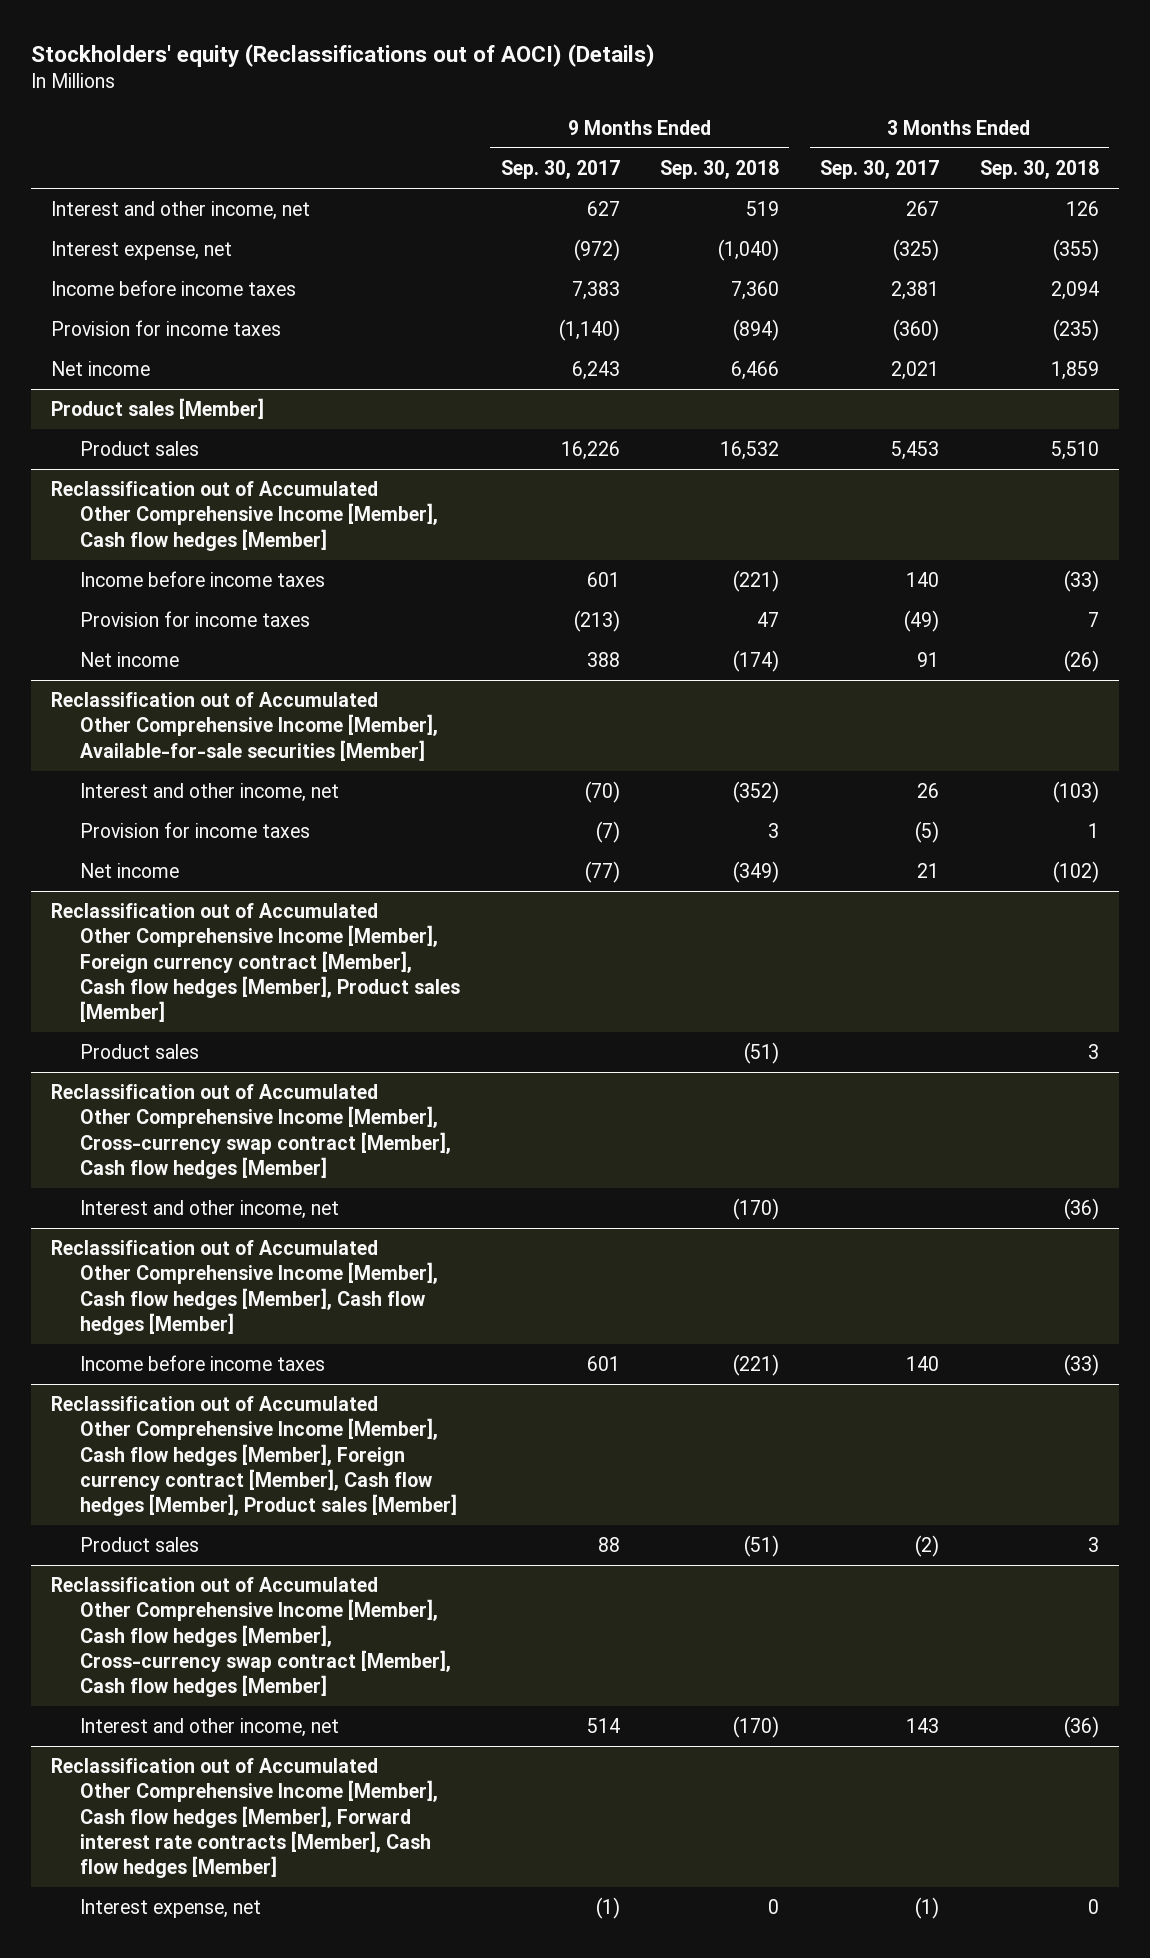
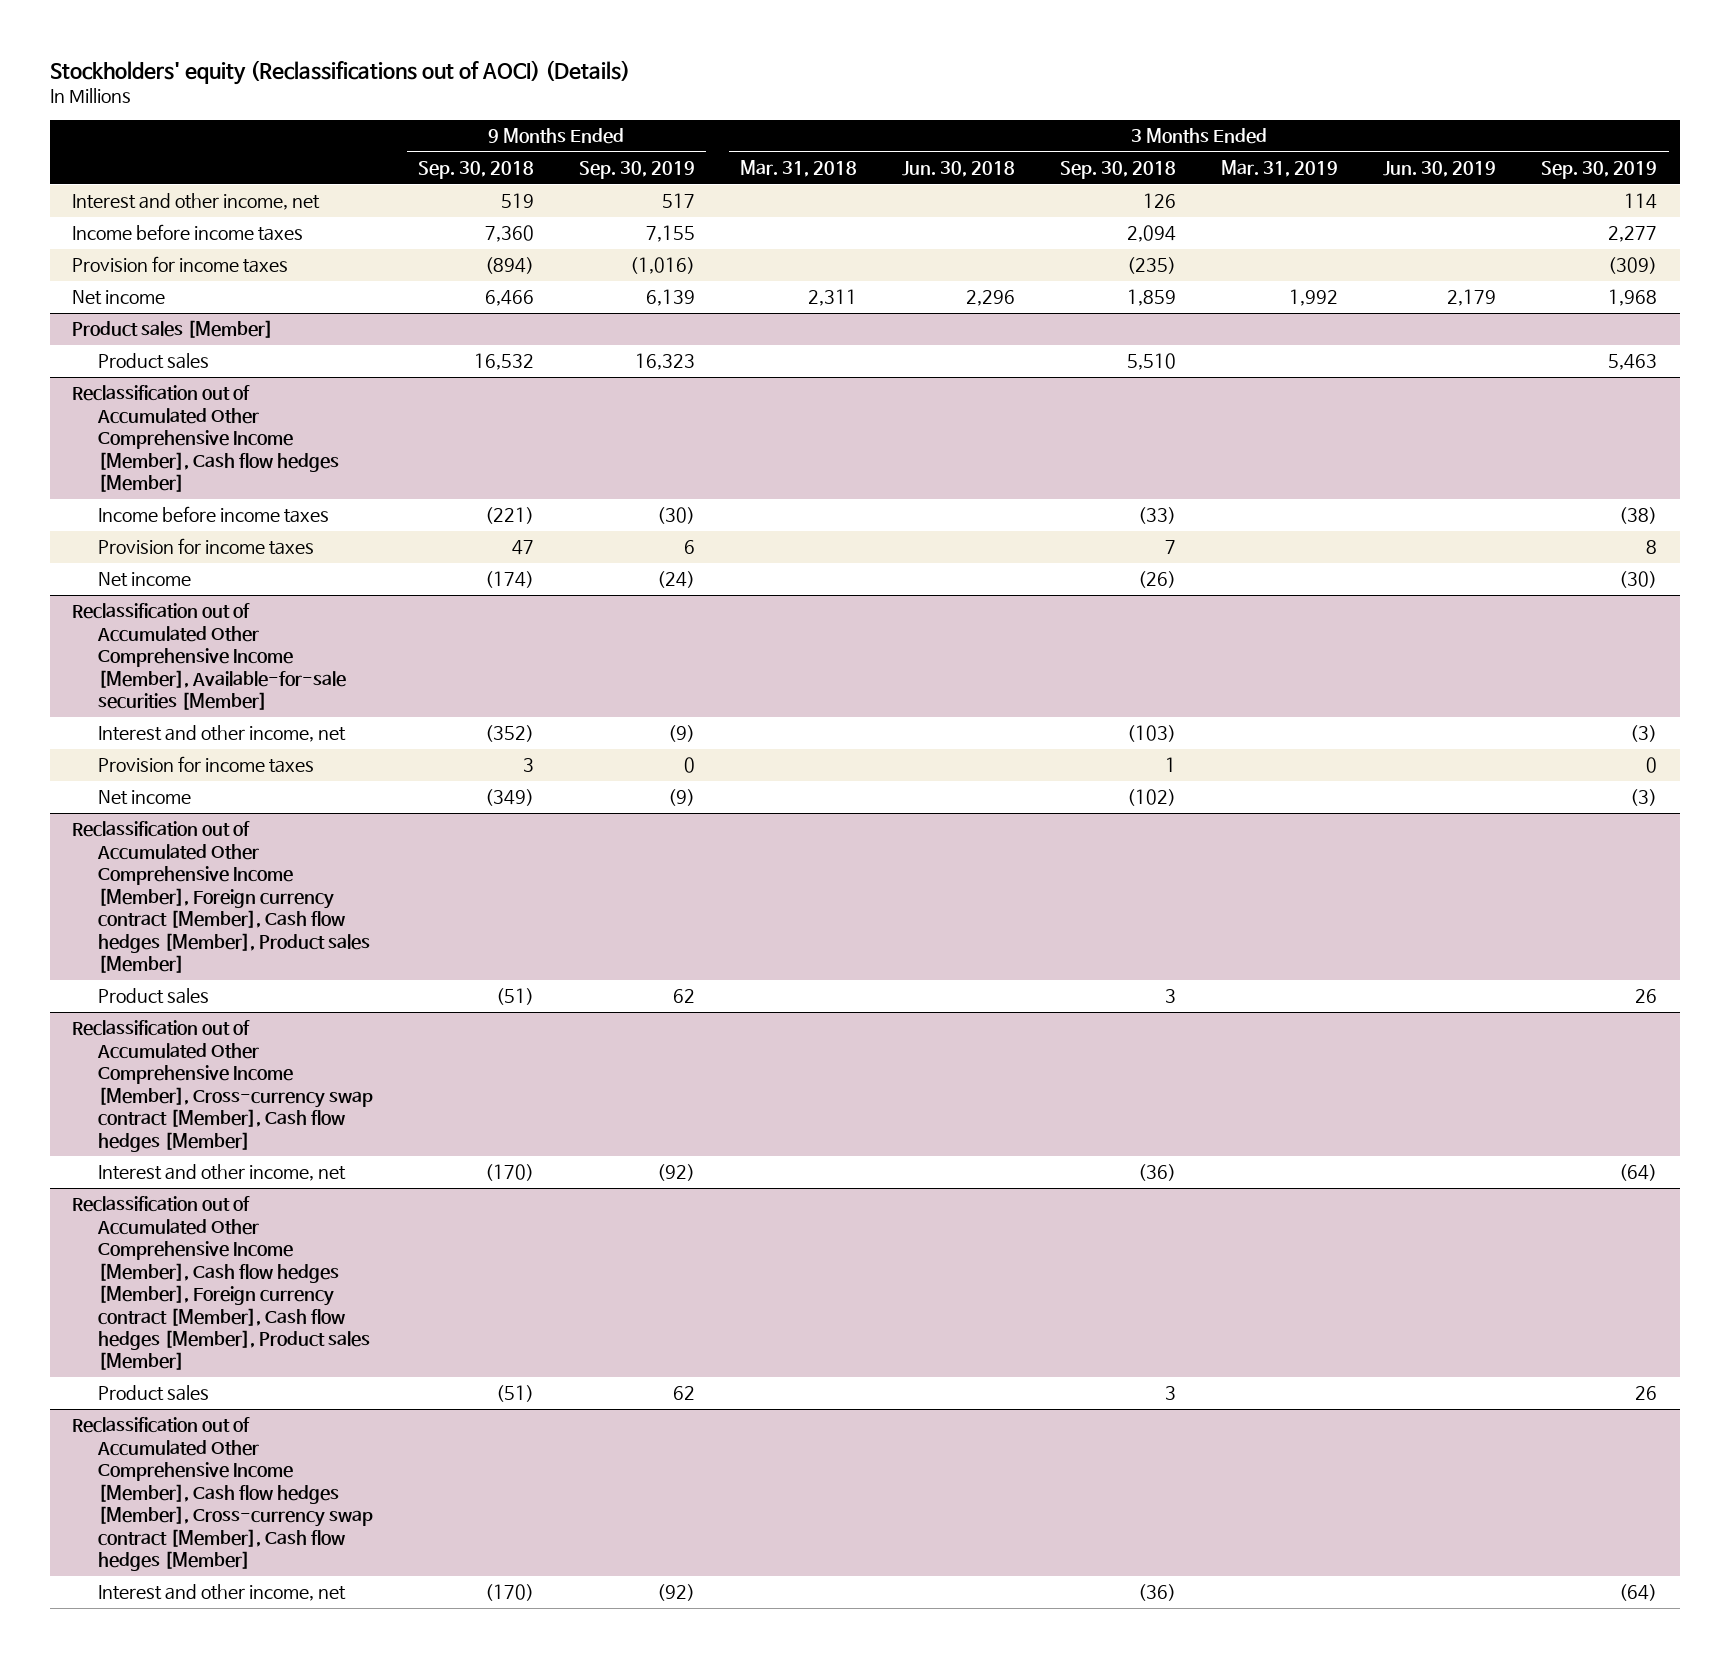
[500,160,620,180] Sep. 30, 2017 -> none
[819,160,939,180] Sep. 30, 2017 -> none
none -> [578,161,695,180] Sep. 30, 2019
none -> [739,160,857,178] Mar. 31, 2018
none -> [902,161,1016,178] Jun. 30, 2018
none -> [1221,160,1339,178] Mar. 31, 2019
none -> [1383,161,1497,178] Jun. 30, 2019
none -> [1541,161,1658,180] Sep. 30, 2019
[51,241,233,261] Interest expense, net -> none
[51,1240,438,1335] Reclassification out of Accumulated Other Comprehensive Income [Member], Cash flow hedges [Member], Cash flow hedges [Member] -> none
[79,1355,325,1372] Income before income taxes -> none
[51,1758,438,1878] Reclassification out of Accumulated Other Comprehensive Income [Member], Cash flow hedges [Member], Forward interest rate contracts [Member], Cash flow hedges [Member] -> none
[79,1899,261,1919] Interest expense, net -> none

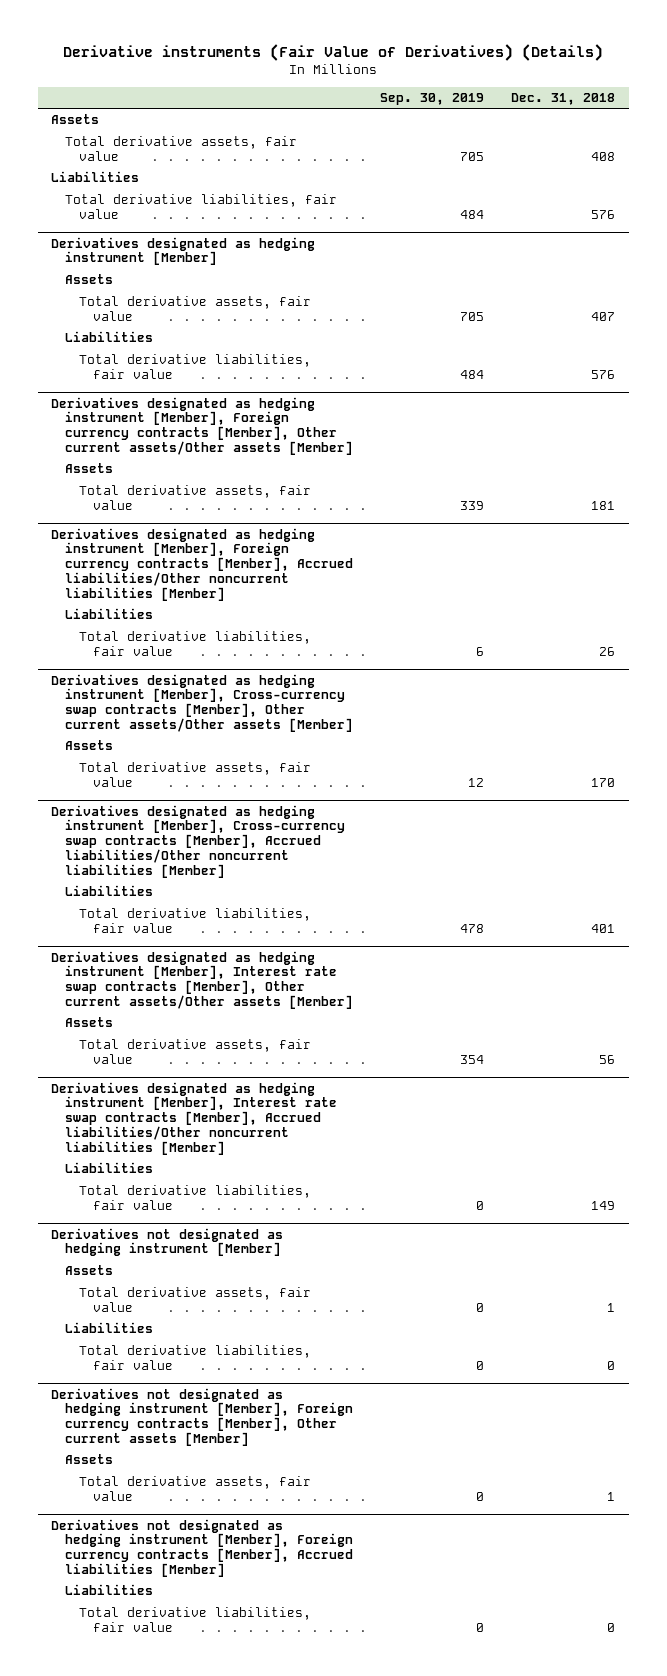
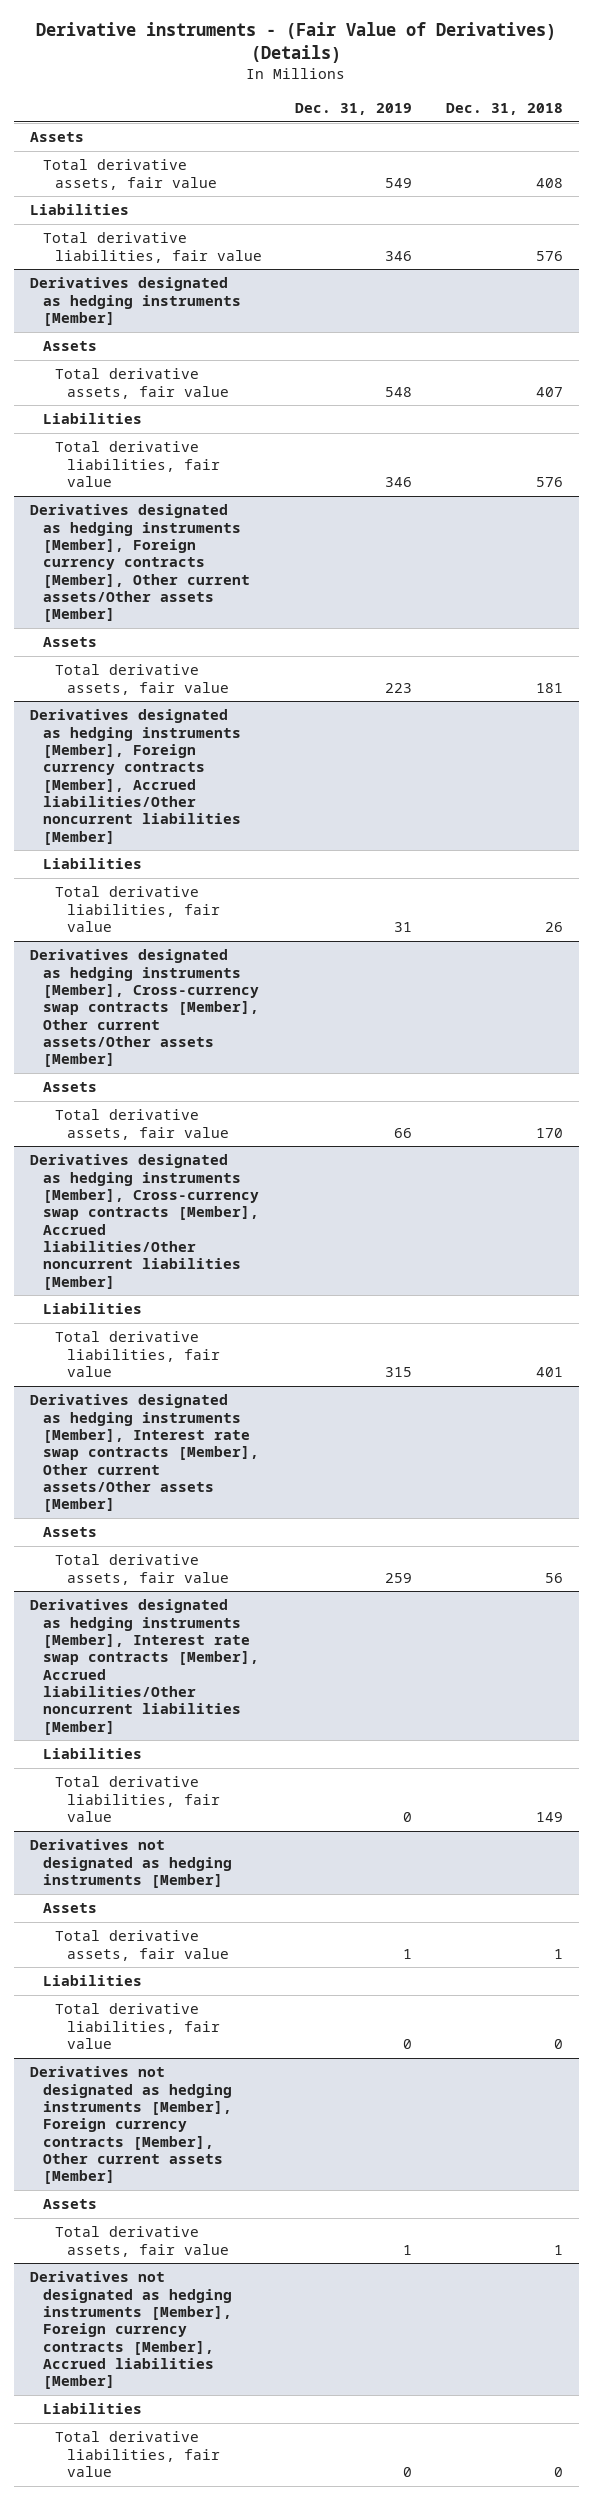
[63,44,604,62] Derivative instruments (Fair Value of Derivatives) (Details) -> [36,22,557,64] Derivative instruments - (Fair Value of Derivatives) (Details)
[380,92,485,105] Sep. 30, 2019 -> none
none -> [295,102,413,115] Dec. 31, 2019
[51,236,316,266] Derivatives designated as hedging instrument [Member] -> [30,277,241,326] Derivatives designated as hedging instruments [Member]
[51,396,354,455] Derivatives designated as hedging instrument [Member], Foreign currency contracts [Member], Other current assets/Other assets [Member] -> [30,504,250,623] Derivatives designated as hedging instruments [Member], Foreign currency contracts [Member], Other current assets/Other assets [Member]
[51,527,354,601] Derivatives designated as hedging instrument [Member], Foreign currency contracts [Member], Accrued liabilities/Other noncurrent liabilities [Member] -> [30,709,241,845] Derivatives designated as hedging instruments [Member], Foreign currency contracts [Member], Accrued liabilities/Other noncurrent liabilities [Member]
[51,673,354,732] Derivatives designated as hedging instrument [Member], Cross-currency swap contracts [Member], Other current assets/Other assets [Member] -> [30,949,259,1068] Derivatives designated as hedging instruments [Member], Cross-currency swap contracts [Member], Other current assets/Other assets [Member]
[51,804,346,878] Derivatives designated as hedging instrument [Member], Cross-currency swap contracts [Member], Accrued liabilities/Other noncurrent liabilities [Member] -> [30,1154,259,1290] Derivatives designated as hedging instruments [Member], Cross-currency swap contracts [Member], Accrued liabilities/Other noncurrent liabilities [Member]
[51,950,354,1009] Derivatives designated as hedging instrument [Member], Interest rate swap contracts [Member], Other current assets/Other assets [Member] -> [30,1394,259,1513] Derivatives designated as hedging instruments [Member], Interest rate swap contracts [Member], Other current assets/Other assets [Member]
[51,1081,338,1155] Derivatives designated as hedging instrument [Member], Interest rate swap contracts [Member], Accrued liabilities/Other noncurrent liabilities [Member] -> [30,1599,259,1735] Derivatives designated as hedging instruments [Member], Interest rate swap contracts [Member], Accrued liabilities/Other noncurrent liabilities [Member]
[51,1227,284,1257] Derivatives not designated as hedging instrument [Member] -> [30,1839,232,1888] Derivatives not designated as hedging instruments [Member]
[51,1387,354,1446] Derivatives not designated as hedging instrument [Member], Foreign currency contracts [Member], Other current assets [Member] -> [30,2066,232,2185] Derivatives not designated as hedging instruments [Member], Foreign currency contracts [Member], Other current assets [Member]
[51,1518,354,1577] Derivatives not designated as hedging instrument [Member], Foreign currency contracts [Member], Accrued liabilities [Member] -> [30,2271,232,2390] Derivatives not designated as hedging instruments [Member], Foreign currency contracts [Member], Accrued liabilities [Member]

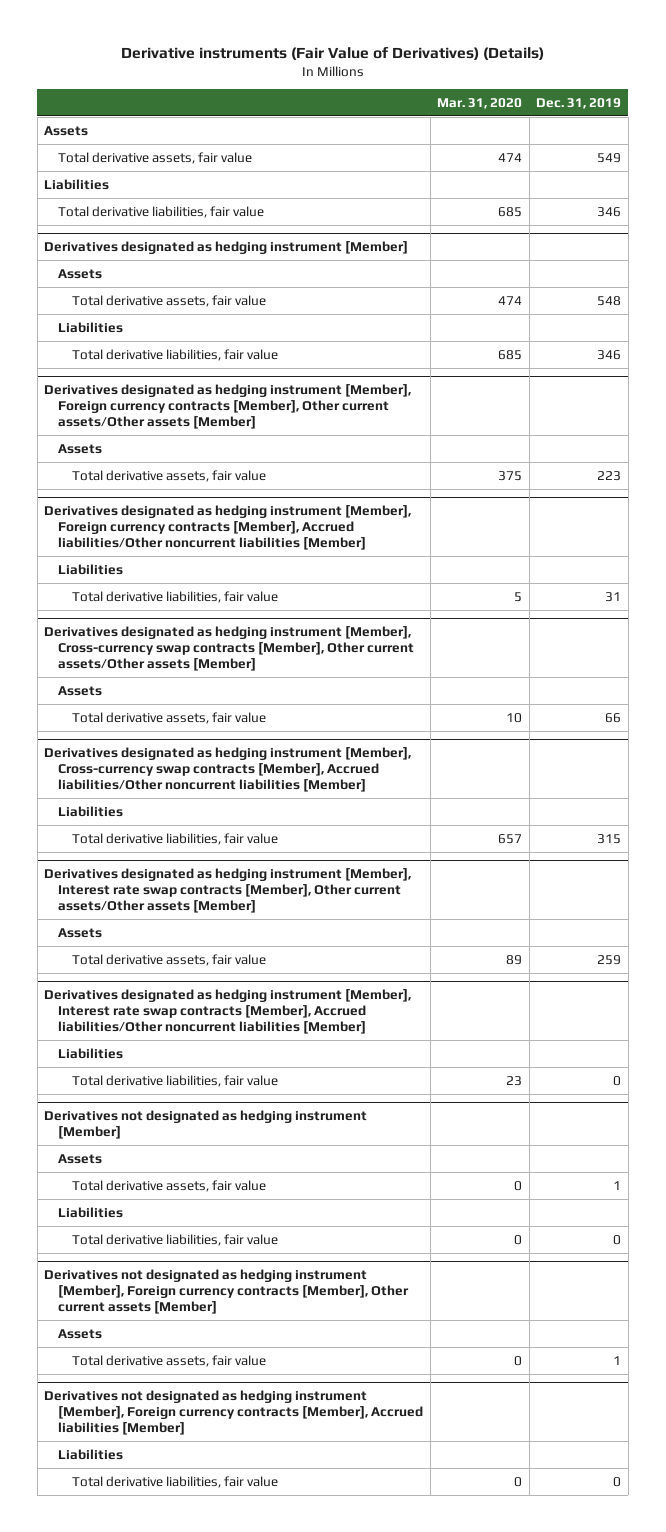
[36,22,557,64] Derivative instruments - (Fair Value of Derivatives) (Details) -> [120,46,544,60] Derivative instruments (Fair Value of Derivatives) (Details)
[445,102,563,115] Dec. 31, 2018 -> none
none -> [437,97,523,109] Mar. 31, 2020
[30,277,241,326] Derivatives designated as hedging instruments [Member] -> [44,240,409,254] Derivatives designated as hedging instrument [Member]
[30,504,250,623] Derivatives designated as hedging instruments [Member], Foreign currency contracts [Member], Other current assets/Other assets [Member] -> [44,383,412,429] Derivatives designated as hedging instrument [Member], Foreign currency contracts [Member], Other current assets/Other assets [Member]
[30,709,241,845] Derivatives designated as hedging instruments [Member], Foreign currency contracts [Member], Accrued liabilities/Other noncurrent liabilities [Member] -> [44,504,412,550] Derivatives designated as hedging instrument [Member], Foreign currency contracts [Member], Accrued liabilities/Other noncurrent liabilities [Member]
[30,949,259,1068] Derivatives designated as hedging instruments [Member], Cross-currency swap contracts [Member], Other current assets/Other assets [Member] -> [44,625,415,671] Derivatives designated as hedging instrument [Member], Cross-currency swap contracts [Member], Other current assets/Other assets [Member]
[30,1154,259,1290] Derivatives designated as hedging instruments [Member], Cross-currency swap contracts [Member], Accrued liabilities/Other noncurrent liabilities [Member] -> [44,746,412,792] Derivatives designated as hedging instrument [Member], Cross-currency swap contracts [Member], Accrued liabilities/Other noncurrent liabilities [Member]
[30,1394,259,1513] Derivatives designated as hedging instruments [Member], Interest rate swap contracts [Member], Other current assets/Other assets [Member] -> [44,867,412,913] Derivatives designated as hedging instrument [Member], Interest rate swap contracts [Member], Other current assets/Other assets [Member]
[30,1599,259,1735] Derivatives designated as hedging instruments [Member], Interest rate swap contracts [Member], Accrued liabilities/Other noncurrent liabilities [Member] -> [44,988,412,1034] Derivatives designated as hedging instrument [Member], Interest rate swap contracts [Member], Accrued liabilities/Other noncurrent liabilities [Member]
[30,1839,232,1888] Derivatives not designated as hedging instruments [Member] -> [44,1109,368,1139] Derivatives not designated as hedging instrument [Member]
[30,2066,232,2185] Derivatives not designated as hedging instruments [Member], Foreign currency contracts [Member], Other current assets [Member] -> [44,1268,410,1314] Derivatives not designated as hedging instrument [Member], Foreign currency contracts [Member], Other current assets [Member]
[30,2271,232,2390] Derivatives not designated as hedging instruments [Member], Foreign currency contracts [Member], Accrued liabilities [Member] -> [44,1389,424,1435] Derivatives not designated as hedging instrument [Member], Foreign currency contracts [Member], Accrued liabilities [Member]

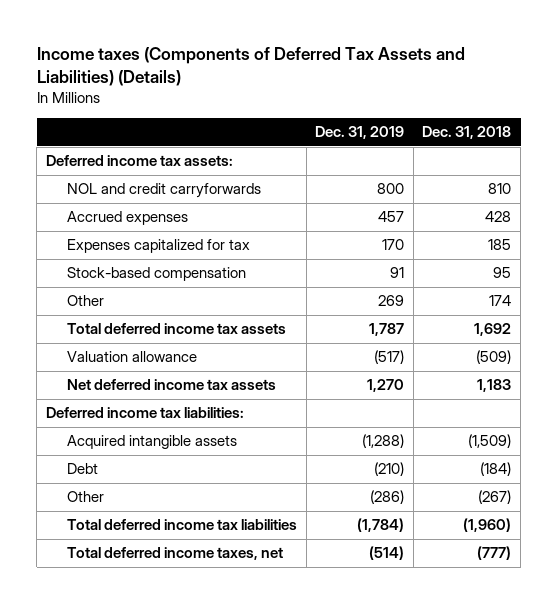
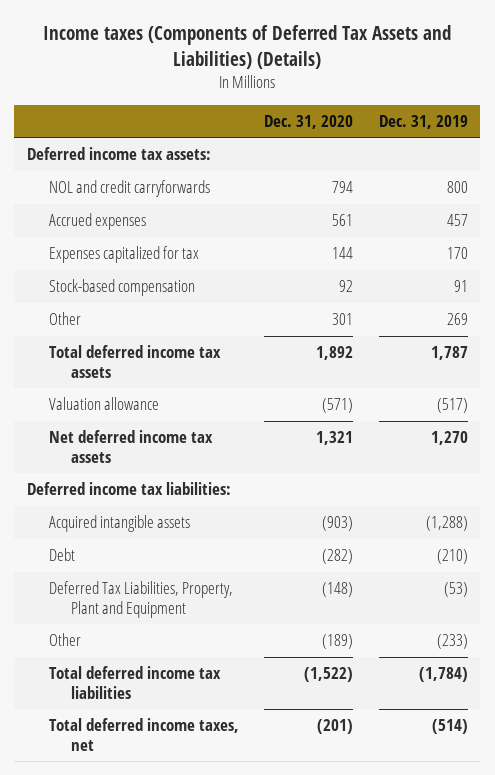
[422,126,512,140] Dec. 31, 2018 -> none
none -> [264,114,354,129] Dec. 31, 2020
none -> [49,581,234,618] Deferred Tax Liabilities, Property, Plant and Equipment
[370,490,405,505] (286) -> [436,634,468,650] (233)

